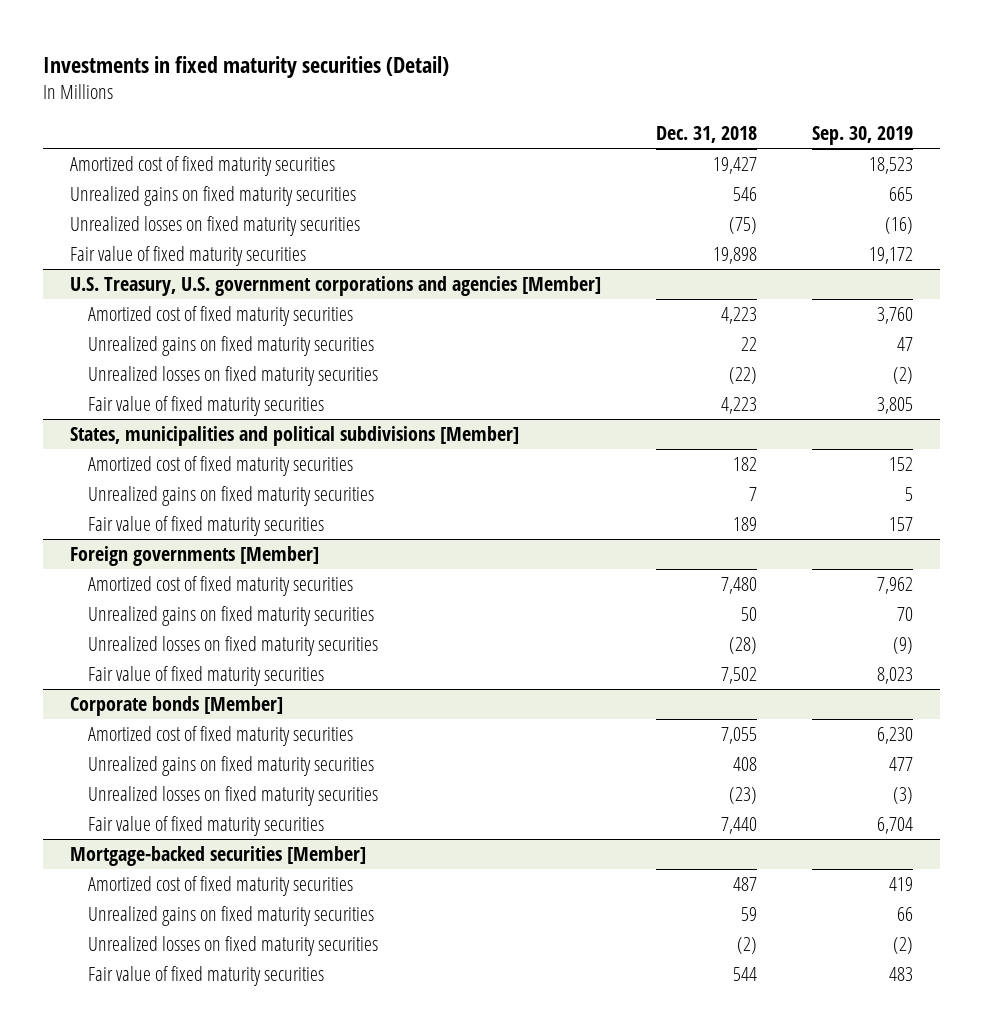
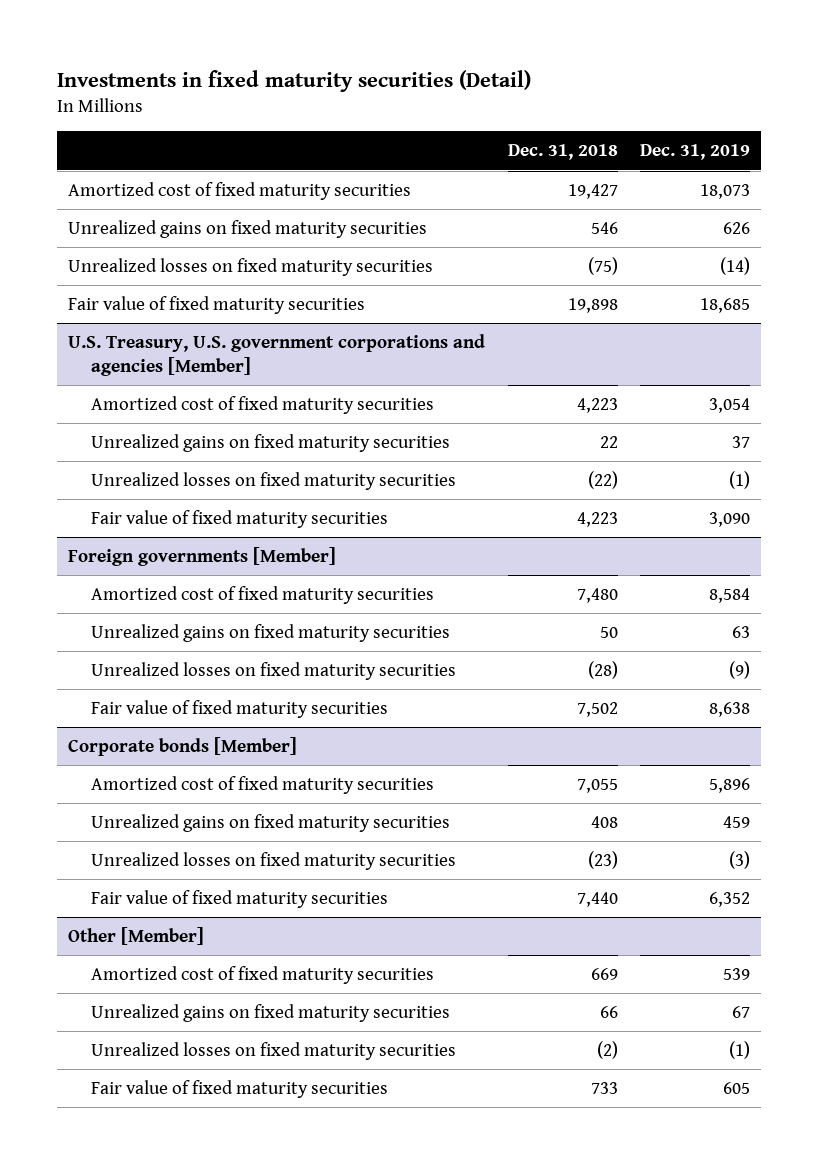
[811,125,913,145] Sep. 30, 2019 -> none
none -> [640,144,751,161] Dec. 31, 2019
[70,425,520,446] States, municipalities and political subdivisions [Member] -> none
[88,455,354,476] Amortized cost of fixed maturity securities -> none
[88,485,375,506] Unrealized gains on fixed maturity securities -> none
[88,515,325,536] Fair value of fixed maturity securities -> none
[70,845,367,866] Mortgage-backed securities [Member] -> none
none -> [68,927,205,946] Other [Member]
[733,876,758,891] 487 -> [590,968,618,981] 669
[741,906,758,921] 59 -> [599,1006,618,1019] 66
[733,966,758,981] 544 -> [590,1082,618,1095] 733

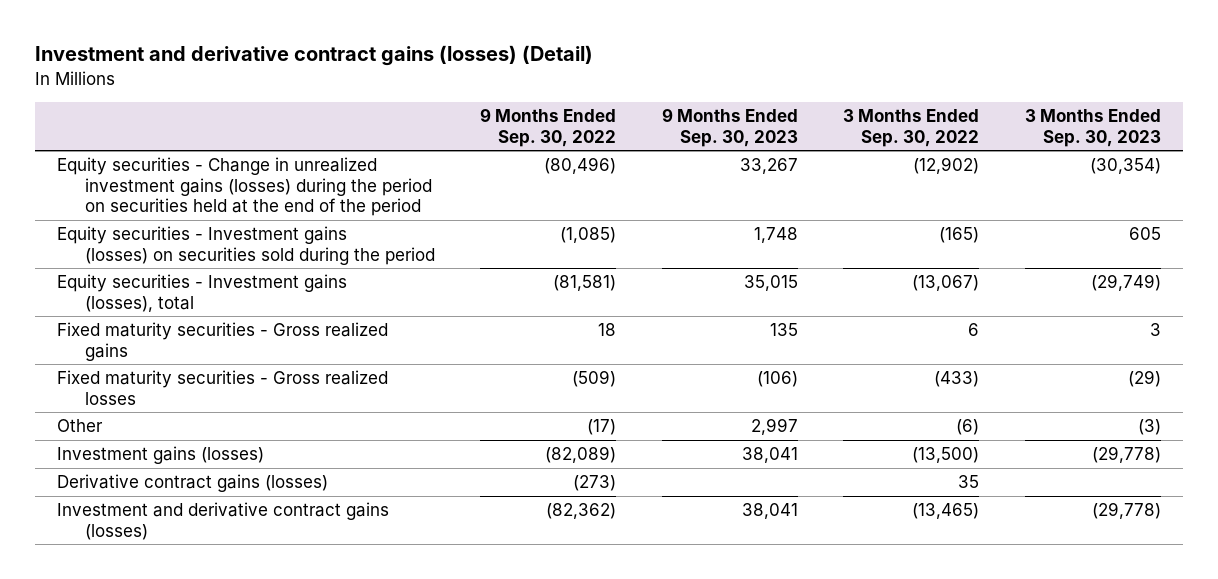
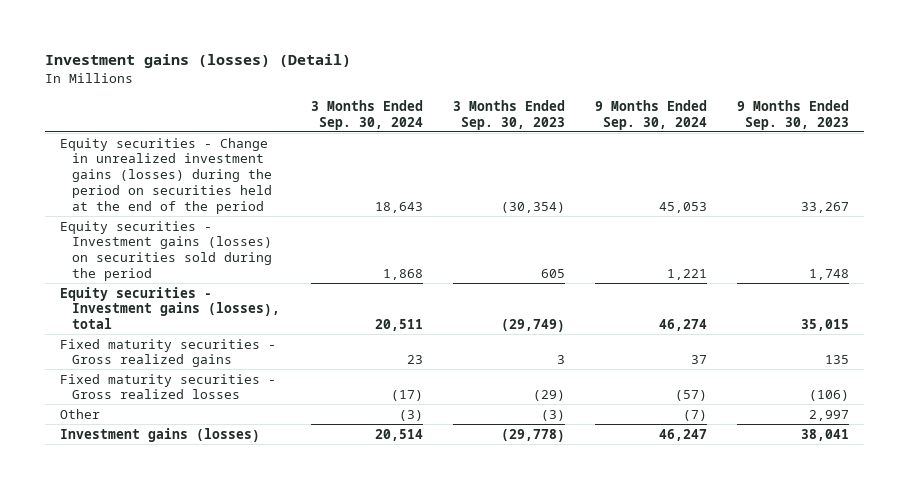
[34,45,593,67] Investment and derivative contract gains (losses) (Detail) -> [44,54,351,69] Investment gains (losses) (Detail)
[480,108,617,147] 9 Months Ended Sep. 30, 2022 -> none
[843,109,980,147] 3 Months Ended Sep. 30, 2022 -> none
none -> [310,99,423,130] 3 Months Ended Sep. 30, 2024
none -> [594,99,707,130] 9 Months Ended Sep. 30, 2024
[57,474,329,493] Derivative contract gains (losses) -> none
[57,502,390,540] Investment and derivative contract gains (losses) -> none

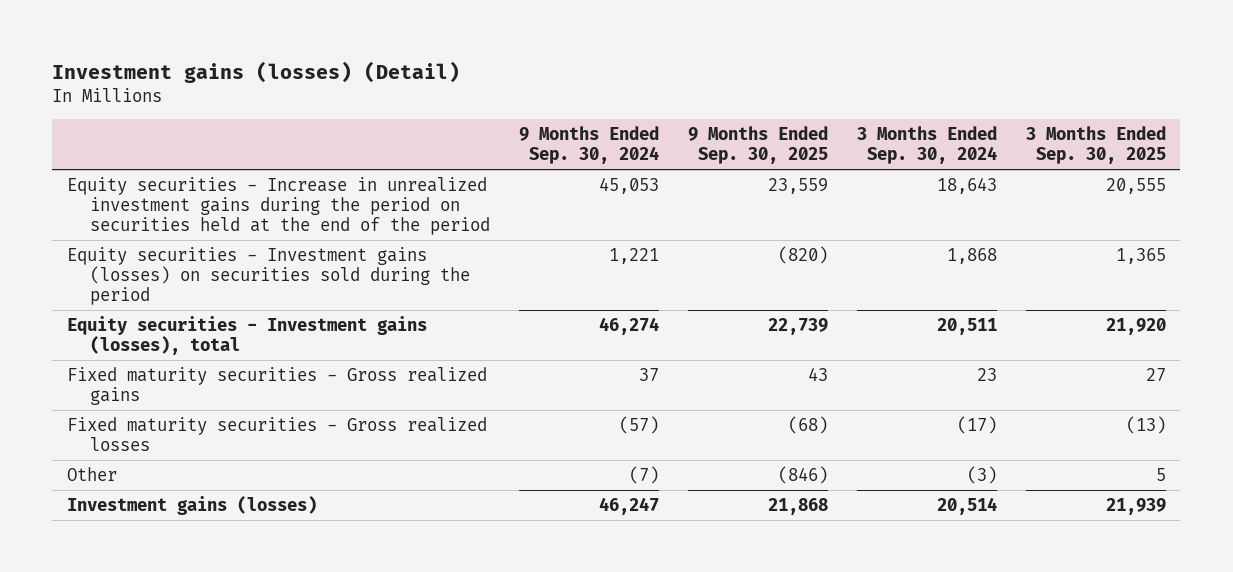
[452,99,565,130] 3 Months Ended Sep. 30, 2023 -> none
[737,99,850,130] 9 Months Ended Sep. 30, 2023 -> none
none -> [688,126,829,165] 9 Months Ended Sep. 30, 2025
none -> [1025,126,1166,165] 3 Months Ended Sep. 30, 2025
[59,137,273,215] Equity securities - Change in unrealized investment gains (losses) during the period on securities held at the end of the period -> [66,176,491,236] Equity securities - Increase in unrealized investment gains during the period on securities held at the end of the period

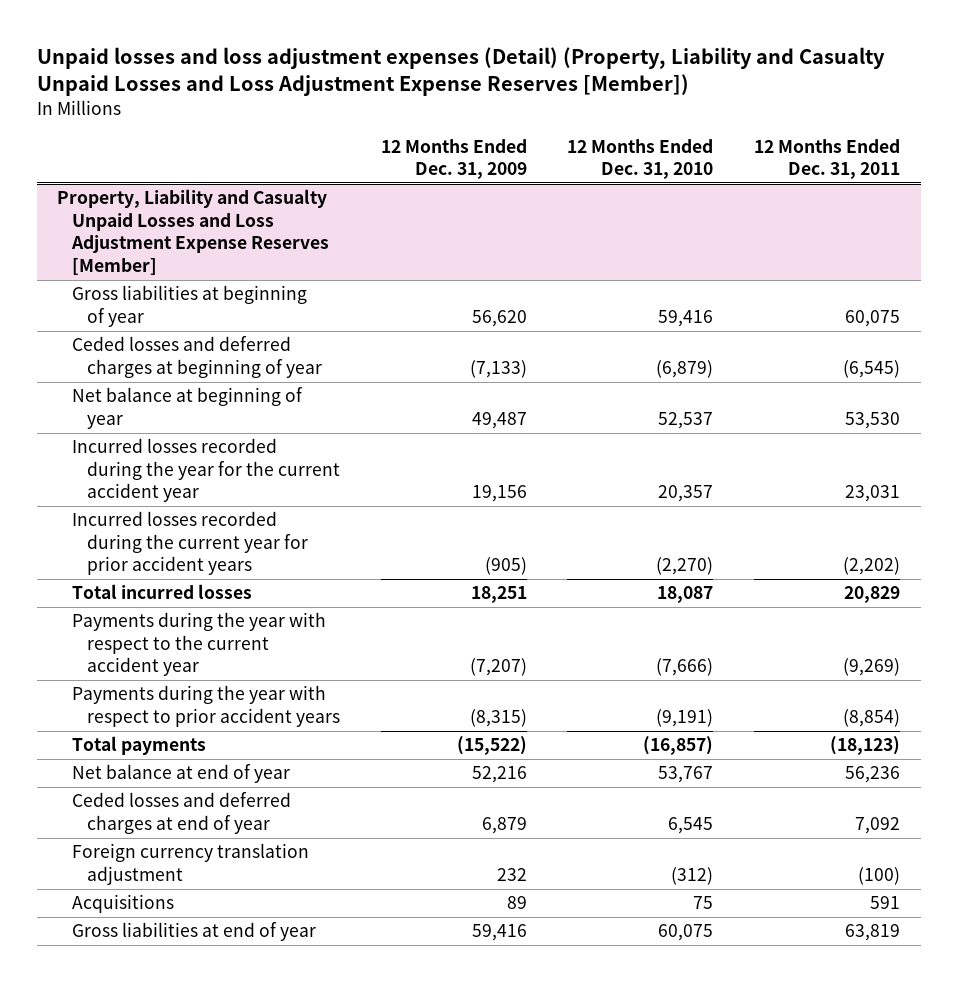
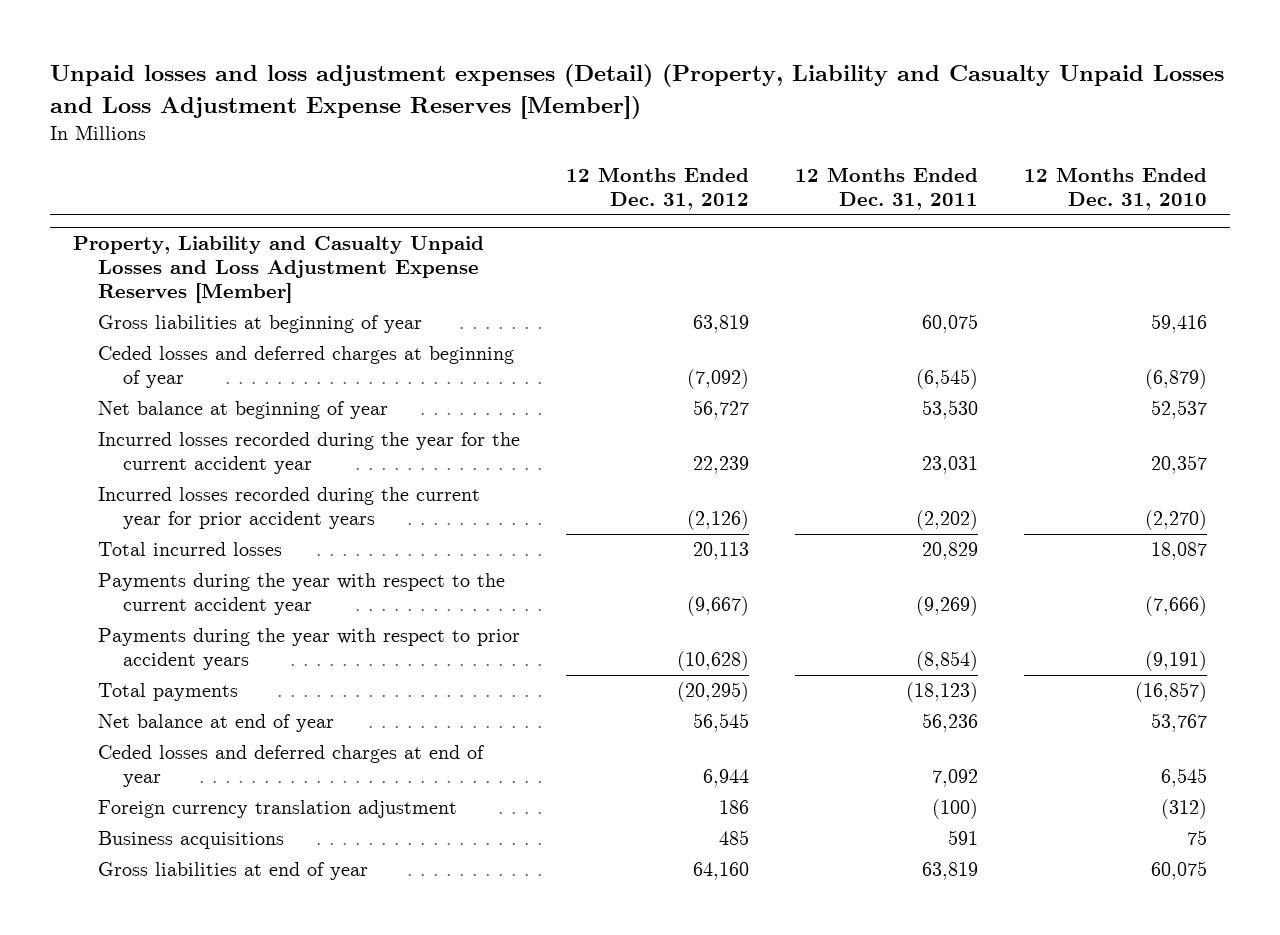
[380,138,527,180] 12 Months Ended Dec. 31, 2009 -> none
none -> [566,167,750,211] 12 Months Ended Dec. 31, 2012
[72,894,175,914] Acquisitions -> [98,831,285,850] Business acquisitions

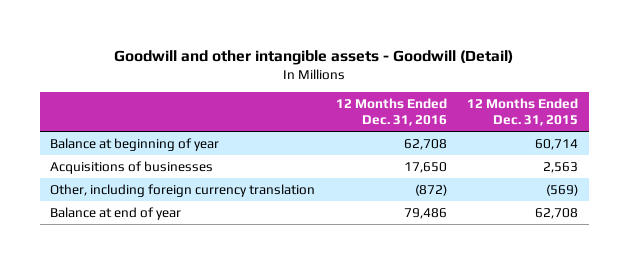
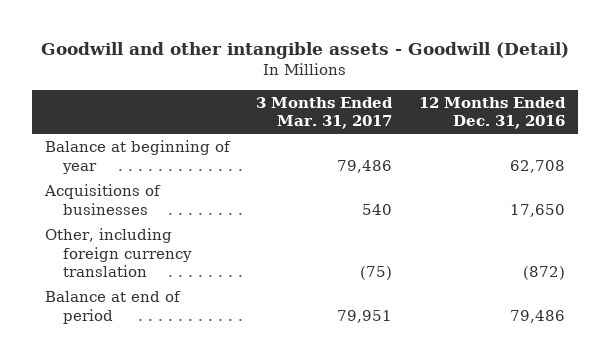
[467,97,579,127] 12 Months Ended Dec. 31, 2015 -> none
none -> [256,96,394,130] 3 Months Ended Mar. 31, 2017
[50,206,182,220] Balance at end of year -> [45,290,182,324] Balance at end of period

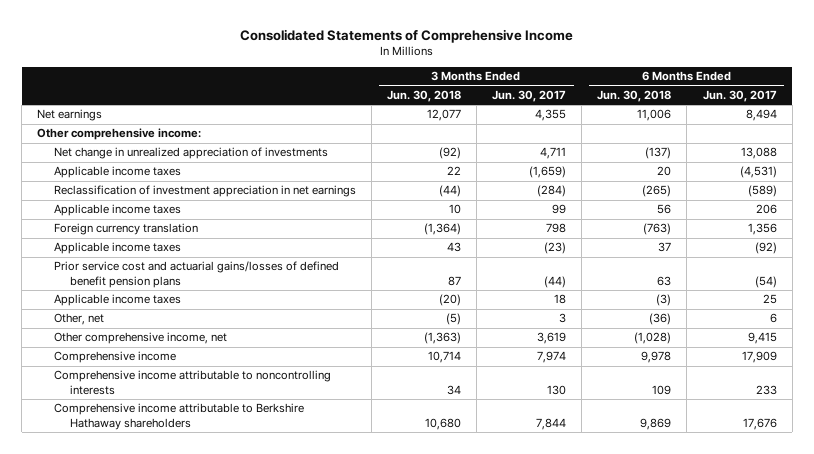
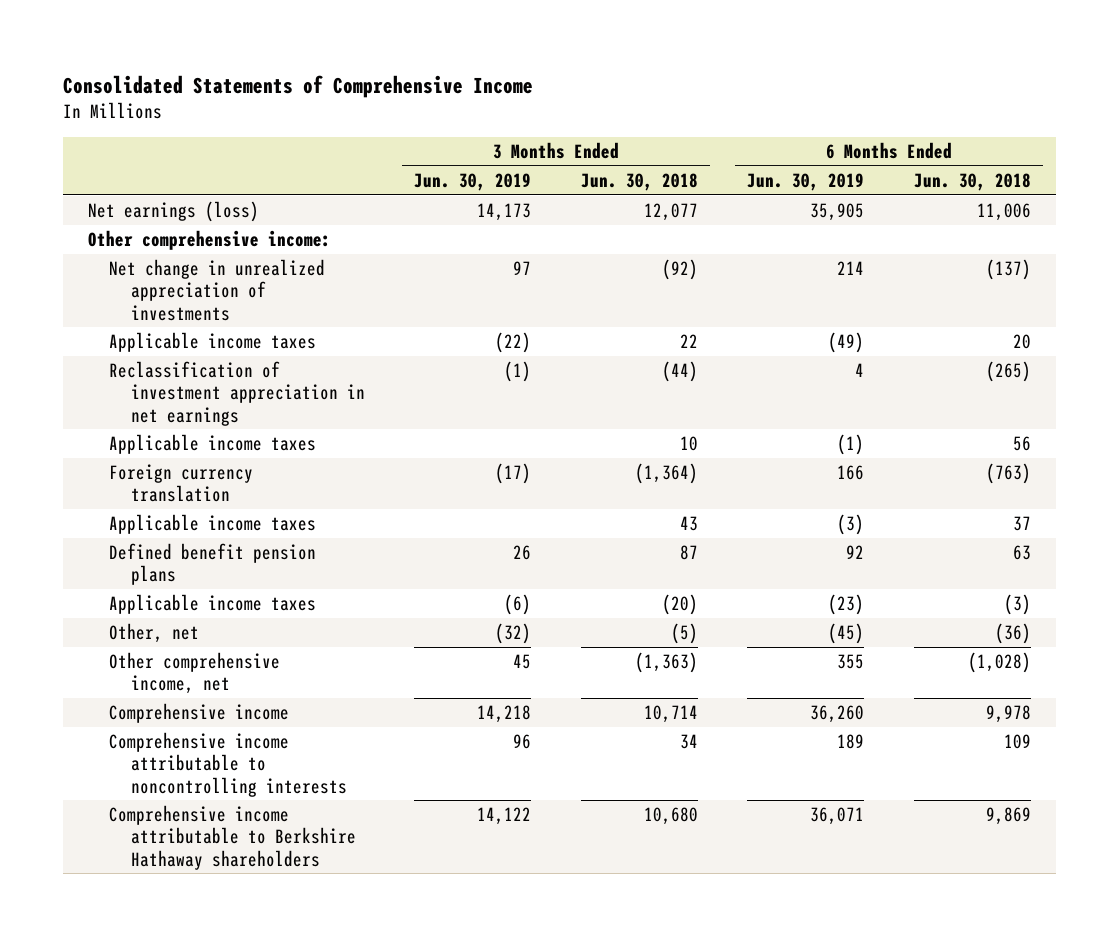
[492,89,567,102] Jun. 30, 2017 -> none
[702,89,777,102] Jun. 30, 2017 -> none
none -> [414,172,532,191] Jun. 30, 2019
none -> [747,172,865,191] Jun. 30, 2019
[37,109,103,122] Net earnings -> [88,201,260,223] Net earnings (loss)
[53,261,339,288] Prior service cost and actuarial gains/losses of defined benefit pension plans -> [109,543,317,586] Defined benefit pension plans

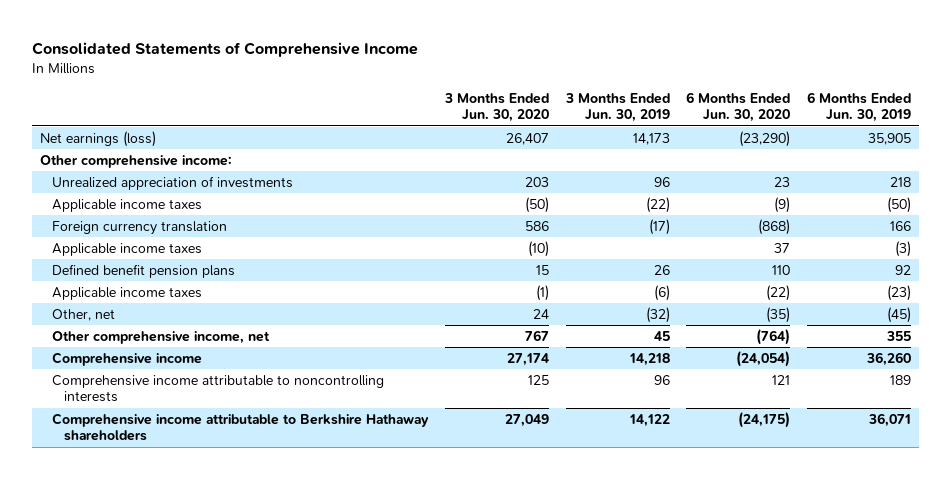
[580,172,698,191] Jun. 30, 2018 -> none
[913,172,1031,191] Jun. 30, 2018 -> none
none -> [443,92,549,123] 3 Months Ended Jun. 30, 2020
none -> [686,91,791,123] 6 Months Ended Jun. 30, 2020
[109,361,365,426] Reclassification of investment appreciation in net earnings -> none
[109,434,317,455] Applicable income taxes -> none
[109,259,326,321] Net change in unrealized appreciation of investments -> [52,175,294,190] Unrealized appreciation of investments
[513,261,532,276] 97 -> [653,176,670,187] 96
[837,261,865,276] 214 -> [889,176,911,187] 218
[828,332,865,354] (49) -> [886,196,911,213] (50)

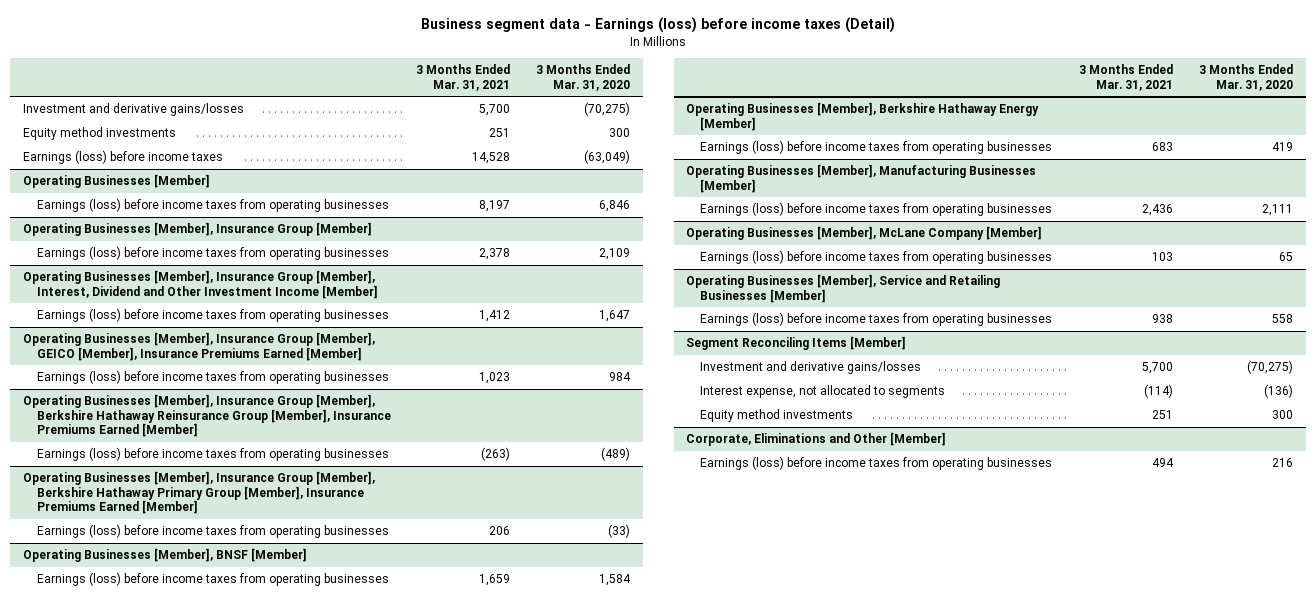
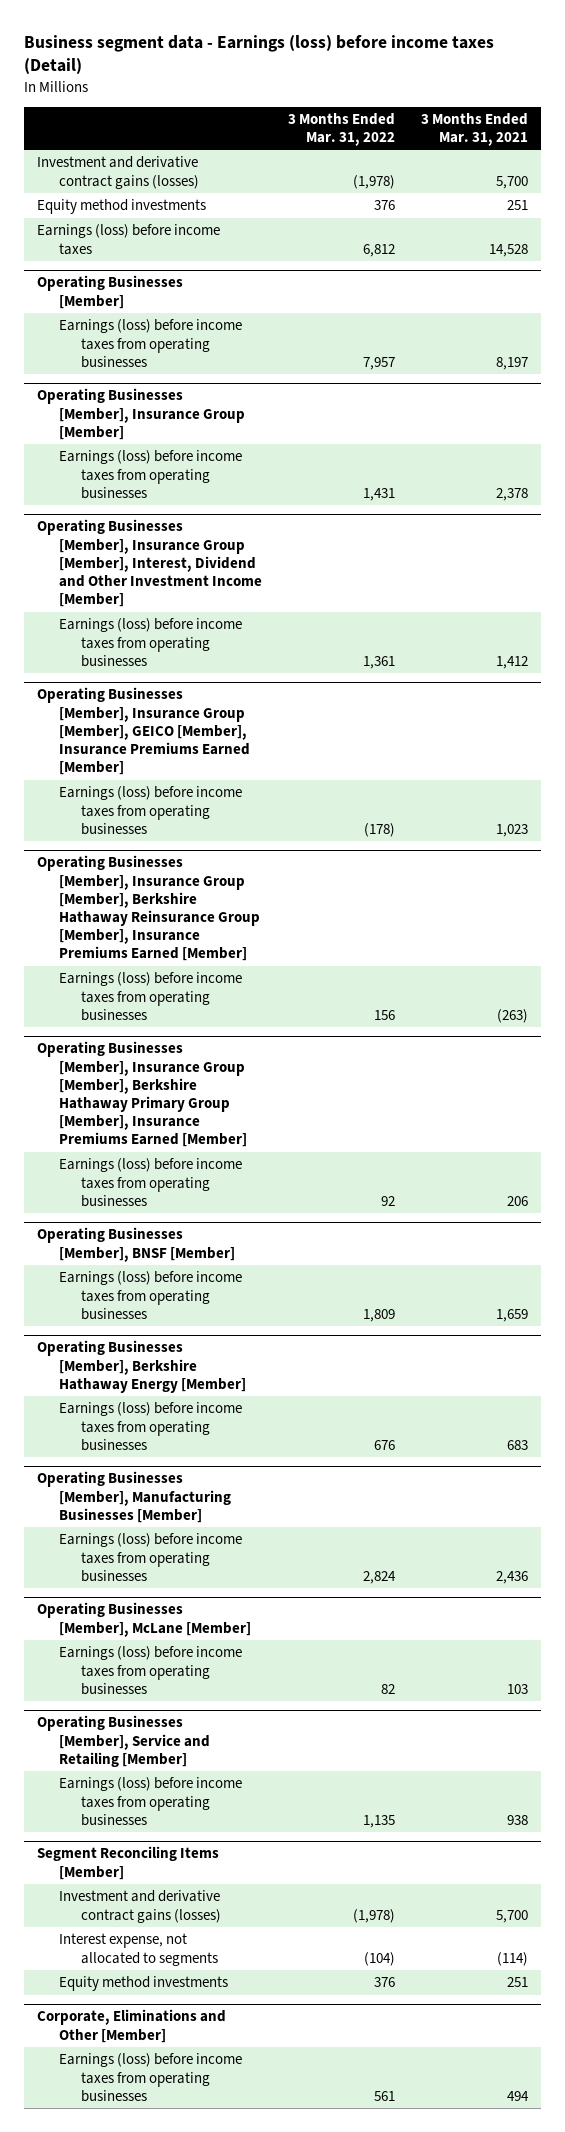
[536,64,631,91] 3 Months Ended Mar. 31, 2020 -> none
none -> [287,112,395,147] 3 Months Ended Mar. 31, 2022
[23,103,245,117] Investment and derivative gains/losses -> [37,156,199,189] Investment and derivative contract gains (losses)
[686,226,1043,241] Operating Businesses [Member], McLane Company [Member] -> [37,1602,251,1637] Operating Businesses [Member], McLane [Member]
[686,274,1001,303] Operating Businesses [Member], Service and Retailing Businesses [Member] -> [37,1715,210,1767] Operating Businesses [Member], Service and Retailing [Member]
[699,361,921,375] Investment and derivative gains/losses -> [58,1890,221,1923] Investment and derivative contract gains (losses)

